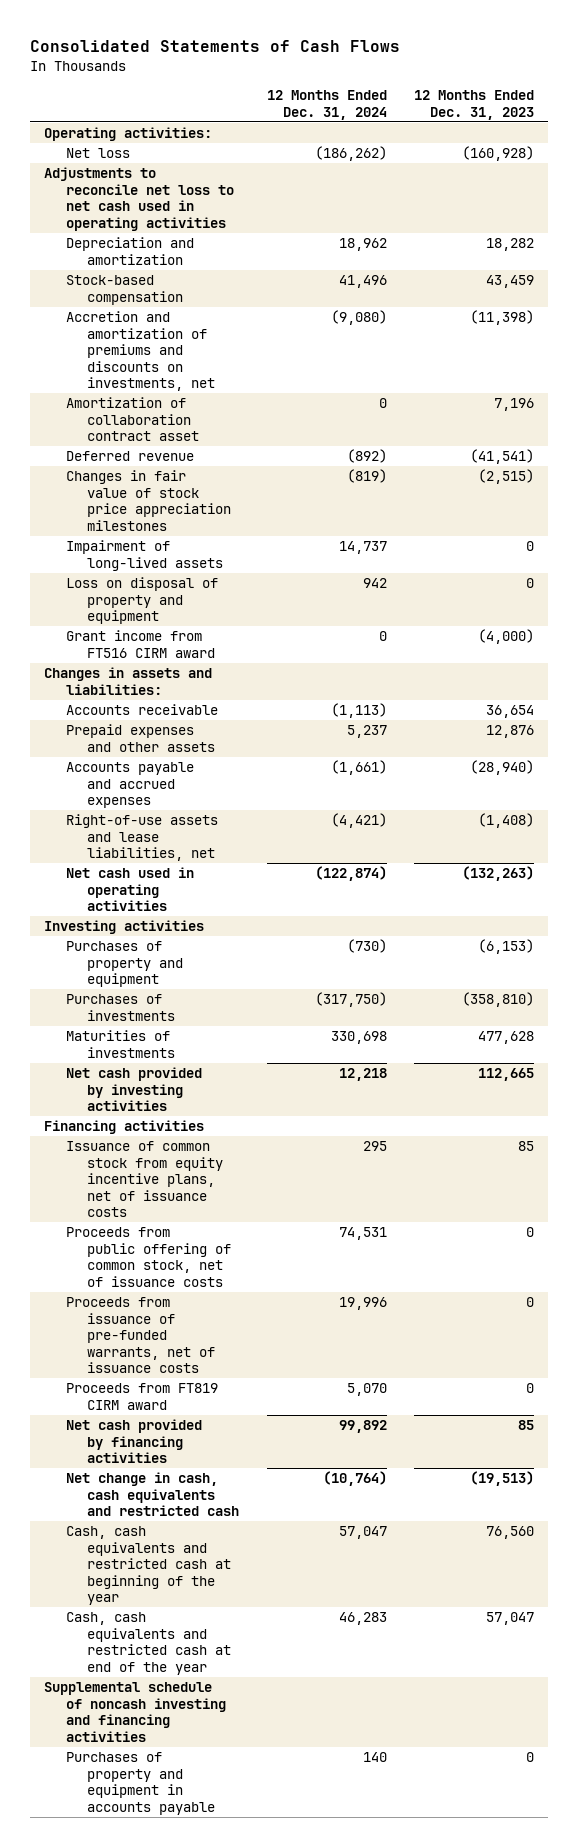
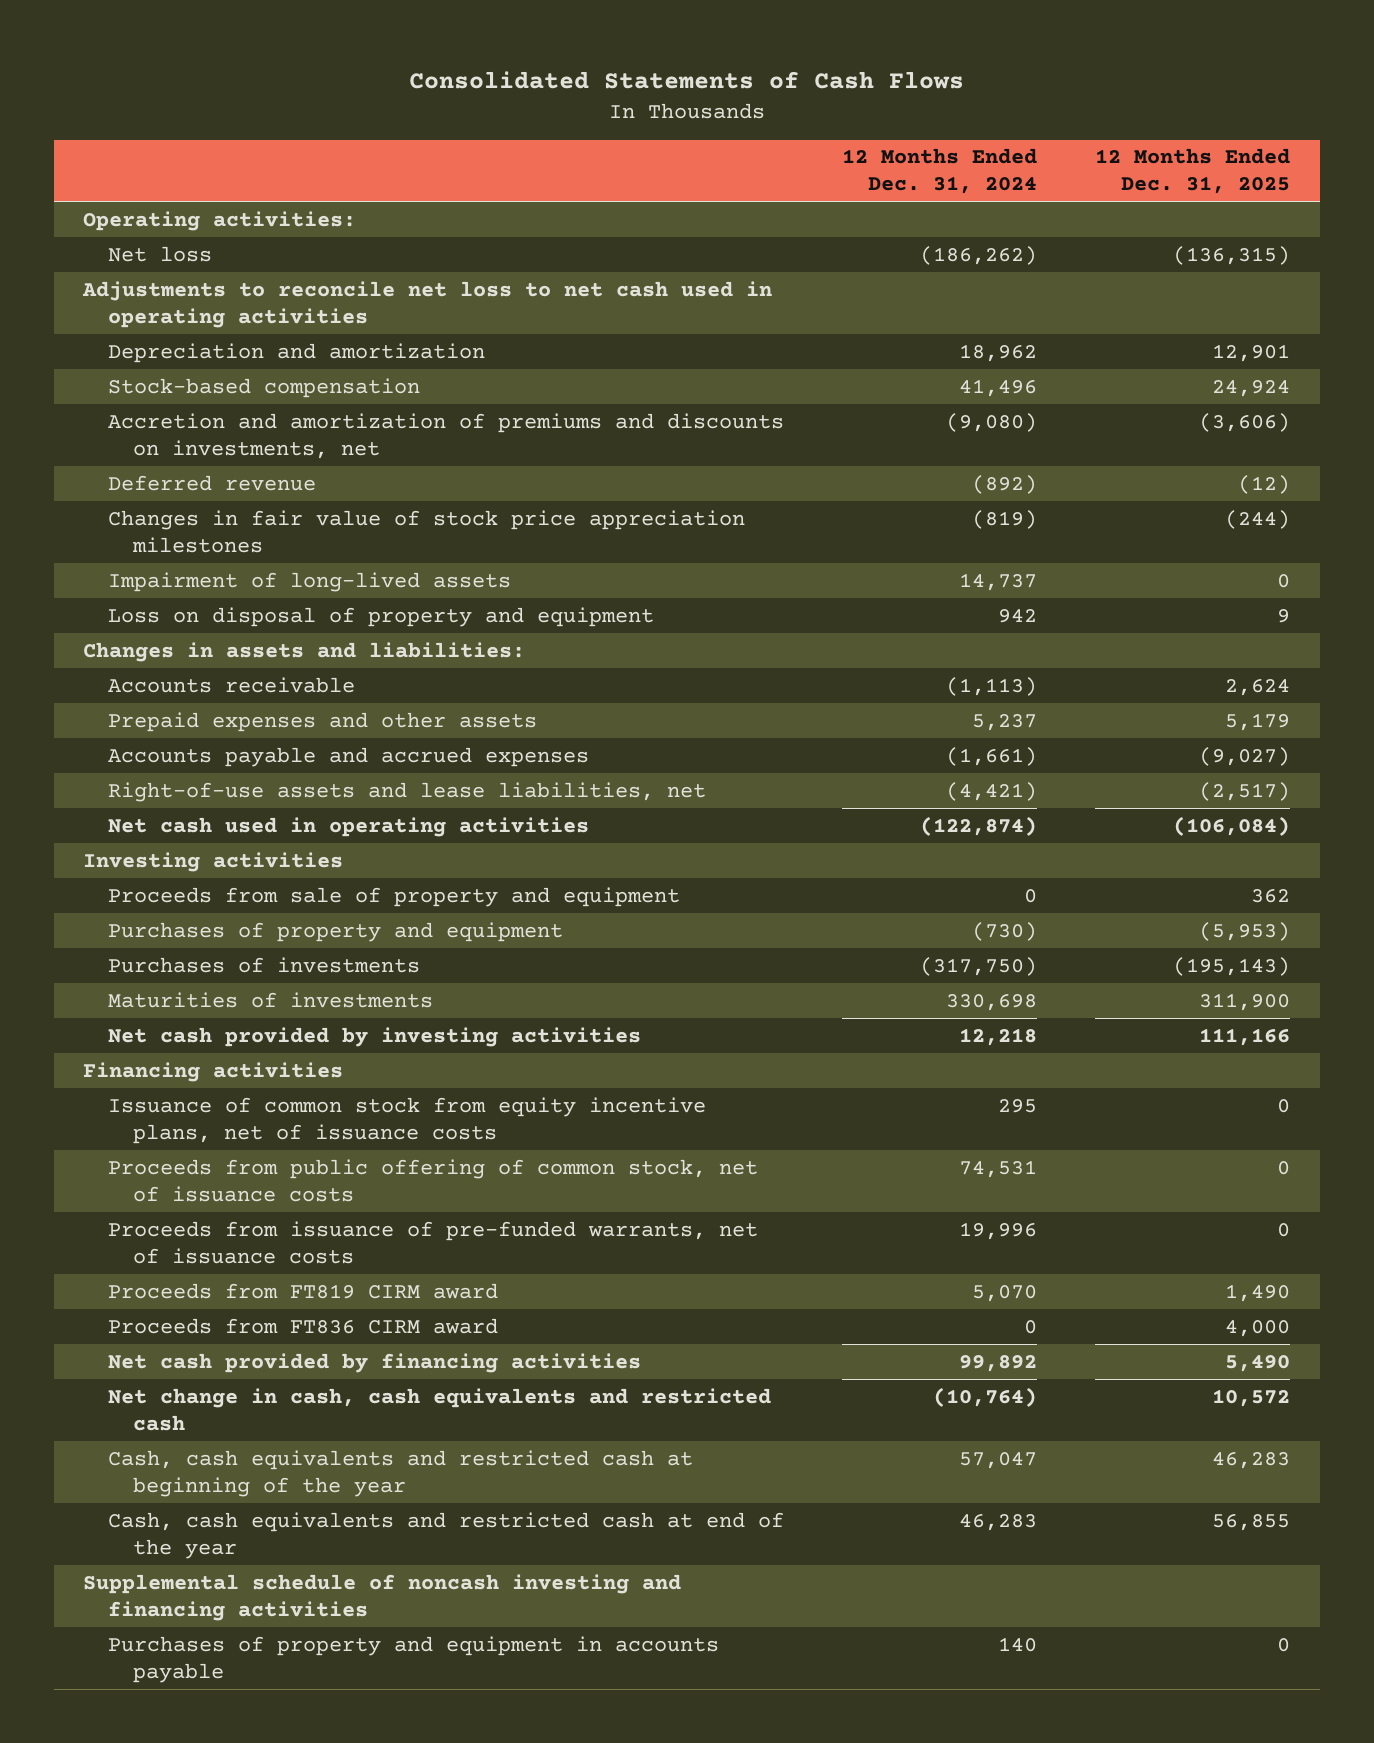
[413,90,534,120] 12 Months Ended Dec. 31, 2023 -> none
none -> [1095,148,1291,195] 12 Months Ended Dec. 31, 2025
[65,397,200,442] Amortization of collaboration contract asset -> none
[65,630,216,658] Grant income from FT516 CIRM award -> none
none -> [107,886,680,907] Proceeds from sale of property and equipment
none -> [107,1317,498,1334] Proceeds from FT836 CIRM award

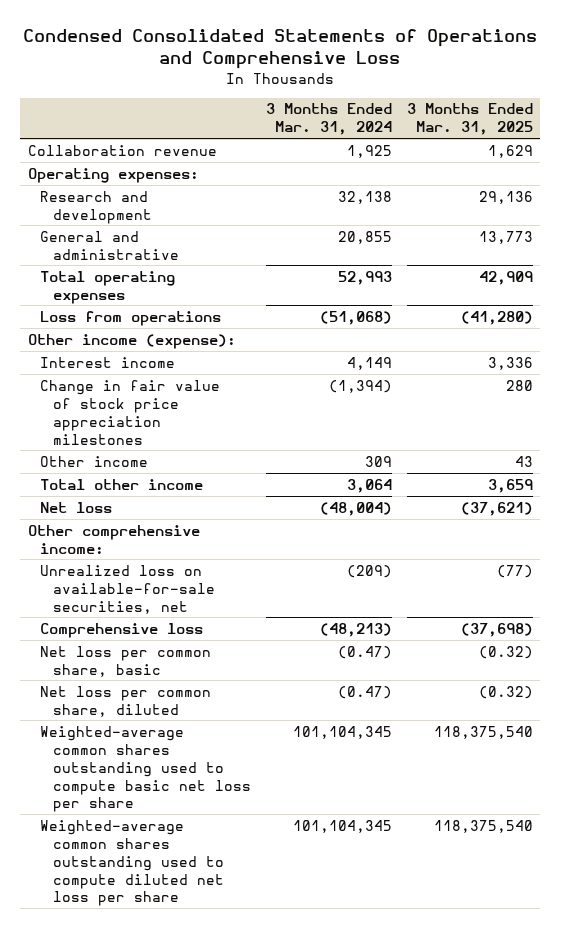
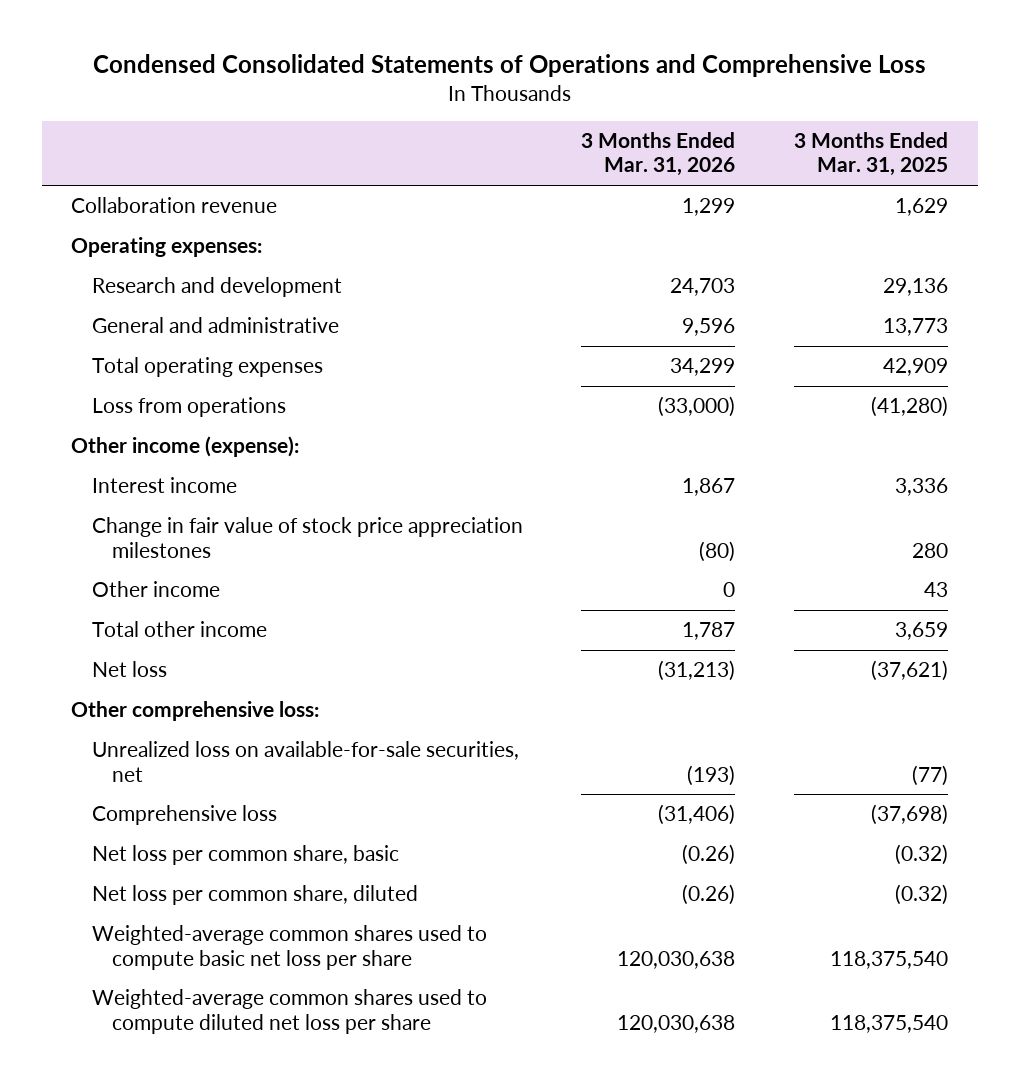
[265,103,392,136] 3 Months Ended Mar. 31, 2024 -> none
none -> [581,132,736,177] 3 Months Ended Mar. 31, 2026
[27,524,200,554] Other comprehensive income: -> [71,701,320,722] Other comprehensive loss:
[40,725,251,813] Weighted-average common shares outstanding used to compute basic net loss per share -> [91,925,487,970] Weighted-average common shares used to compute basic net loss per share
[40,819,224,907] Weighted-average common shares outstanding used to compute diluted net loss per share -> [91,989,487,1034] Weighted-average common shares used to compute diluted net loss per share

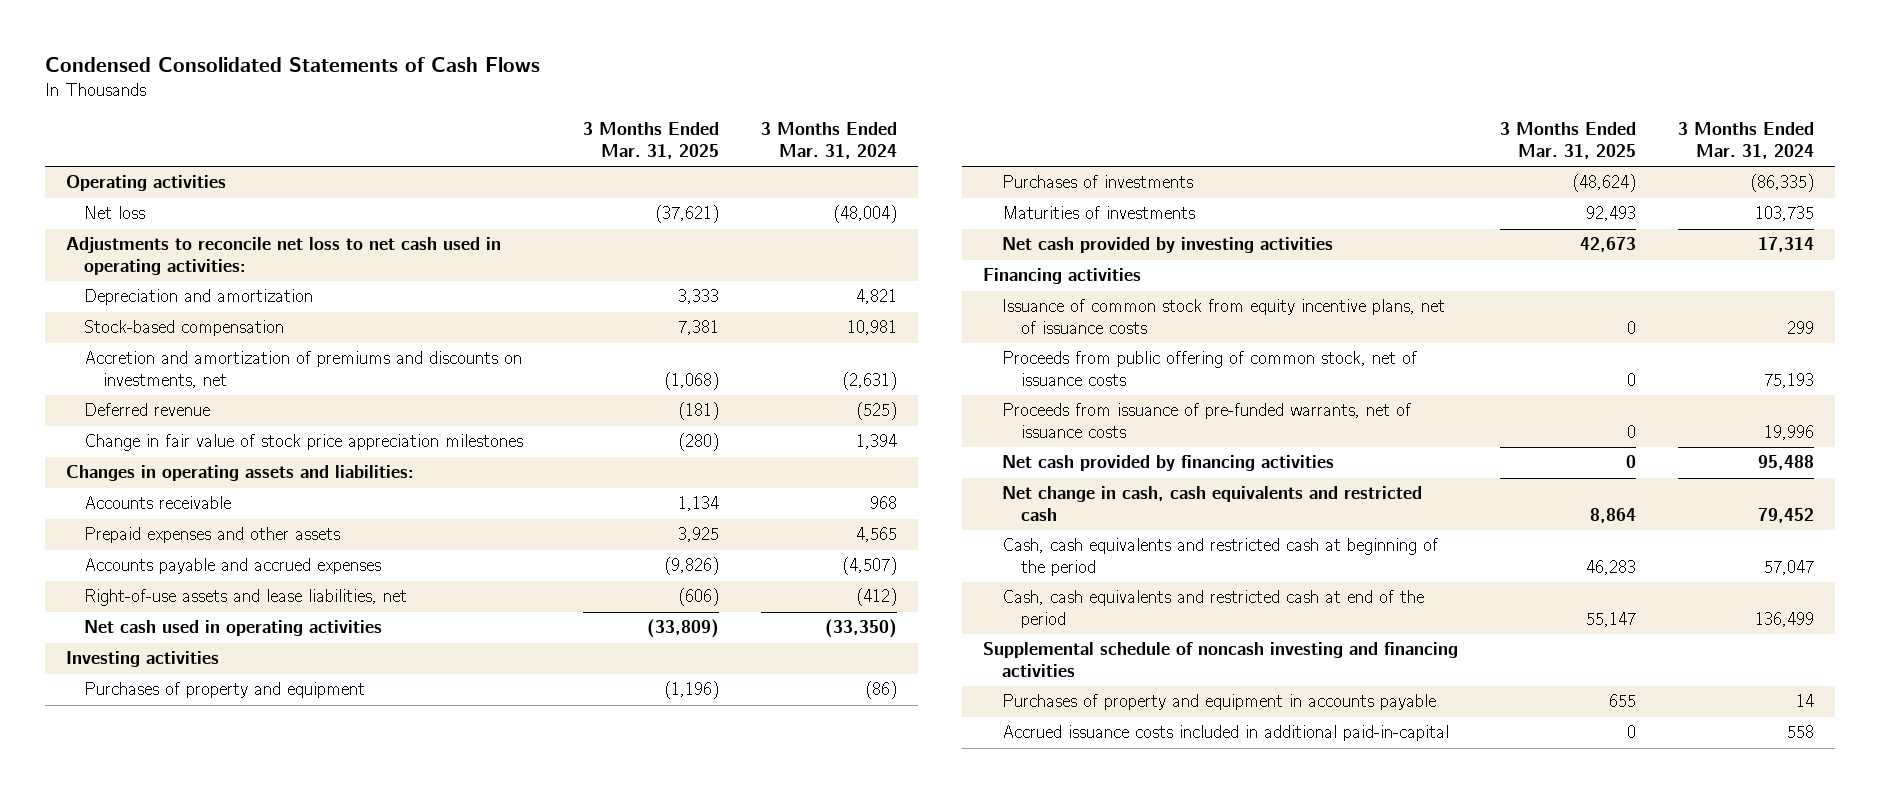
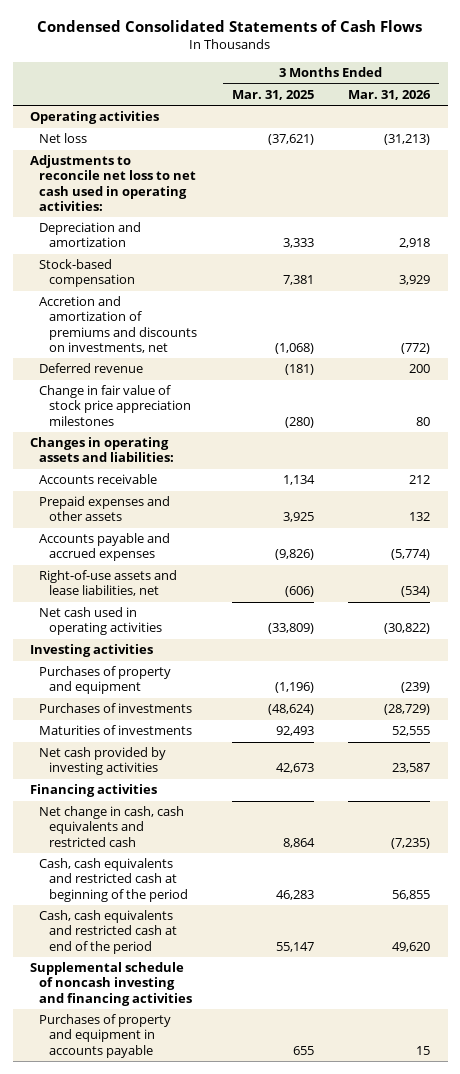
[760,121,897,159] 3 Months Ended Mar. 31, 2024 -> none
none -> [348,90,432,101] Mar. 31, 2026
[1001,299,1445,335] Issuance of common stock from equity incentive plans, net of issuance costs -> none
[1001,351,1417,387] Proceeds from public offering of common stock, net of issuance costs -> none
[1001,403,1411,439] Proceeds from issuance of pre-funded warrants, net of issuance costs -> none
[1001,455,1334,472] Net cash provided by financing activities -> none
[1001,725,1449,742] Accrued issuance costs included in additional paid-in-capital -> none

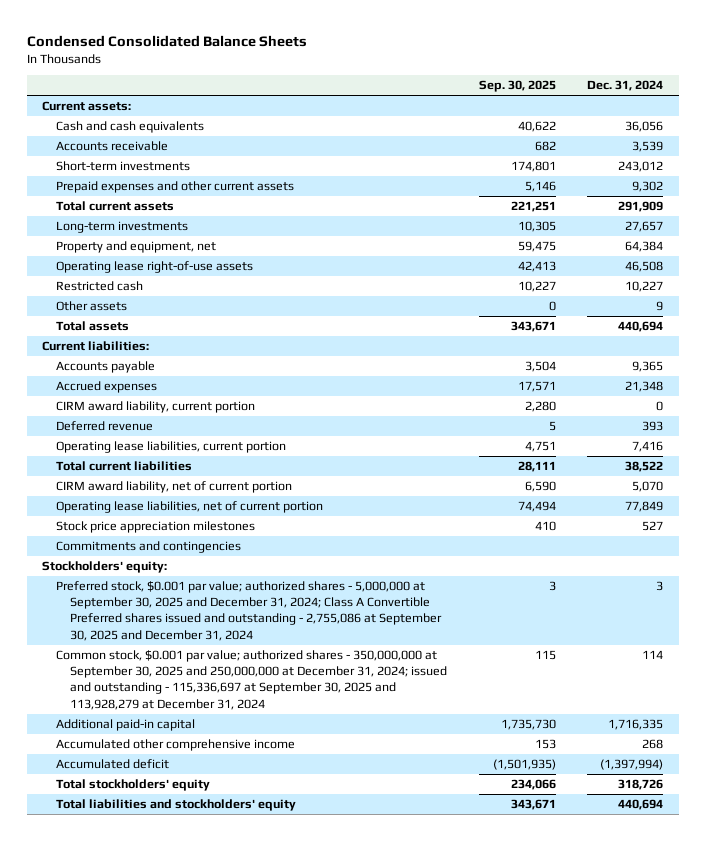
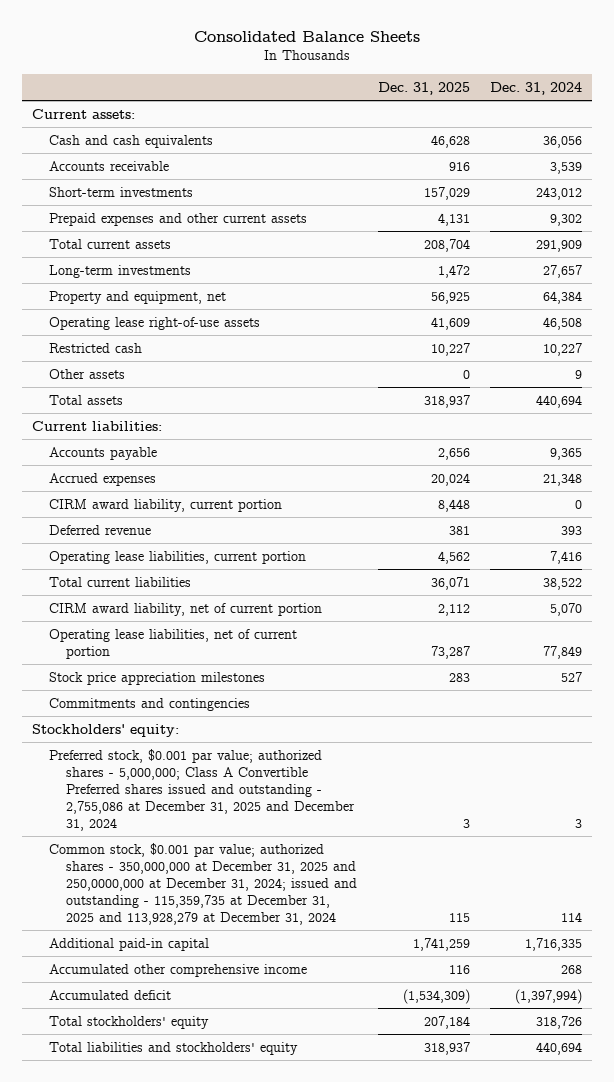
[26,34,307,47] Condensed Consolidated Balance Sheets -> [193,31,420,43] Consolidated Balance Sheets
[478,80,556,93] Sep. 30, 2025 -> none
none -> [377,81,470,95] Dec. 31, 2025
[56,581,442,641] Preferred stock, $0.001 par value; authorized shares - 5,000,000 at September 30, 2025 and December 31, 2024; Class A Convertible Preferred shares issued and outstanding - 2,755,086 at September 30, 2025 and December 31, 2024 -> [49,748,356,831] Preferred stock, $0.001 par value; authorized shares - 5,000,000; Class A Convertible Preferred shares issued and outstanding - 2,755,086 at December 31, 2025 and December 31, 2024
[56,650,447,710] Common stock, $0.001 par value; authorized shares - 350,000,000 at September 30, 2025 and 250,000,000 at December 31, 2024; issued and outstanding - 115,336,697 at September 30, 2025 and 113,928,279 at December 31, 2024 -> [49,842,358,925] Common stock, $0.001 par value; authorized shares - 350,000,000 at December 31, 2025 and 250,0000,000 at December 31, 2024; issued and outstanding - 115,359,735 at December 31, 2025 and 113,928,279 at December 31, 2024

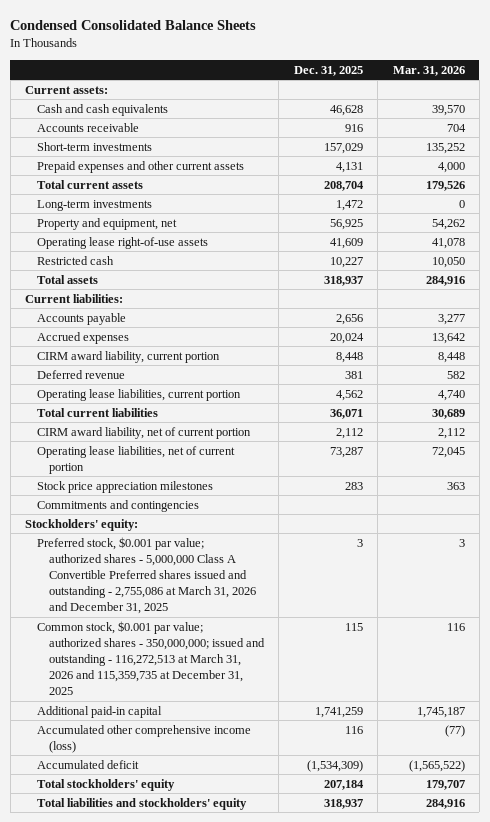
[193,31,420,43] Consolidated Balance Sheets -> [10,20,257,31] Condensed Consolidated Balance Sheets
[490,81,583,95] Dec. 31, 2024 -> none
none -> [392,65,465,76] Mar. 31, 2026
[49,368,126,379] Other assets -> none
[49,748,356,831] Preferred stock, $0.001 par value; authorized shares - 5,000,000; Class A Convertible Preferred shares issued and outstanding - 2,755,086 at December 31, 2025 and December 31, 2024 -> [37,536,256,615] Preferred stock, $0.001 par value; authorized shares - 5,000,000 Class A Convertible Preferred shares issued and outstanding - 2,755,086 at March 31, 2026 and December 31, 2025
[49,842,358,925] Common stock, $0.001 par value; authorized shares - 350,000,000 at December 31, 2025 and 250,0000,000 at December 31, 2024; issued and outstanding - 115,359,735 at December 31, 2025 and 113,928,279 at December 31, 2024 -> [37,620,265,696] Common stock, $0.001 par value; authorized shares - 350,000,000; issued and outstanding - 116,272,513 at March 31, 2026 and 115,359,735 at December 31, 2025
[49,963,308,977] Accumulated other comprehensive income -> [37,724,252,753] Accumulated other comprehensive income (loss)

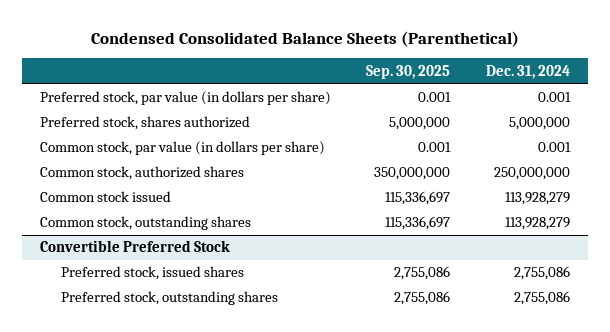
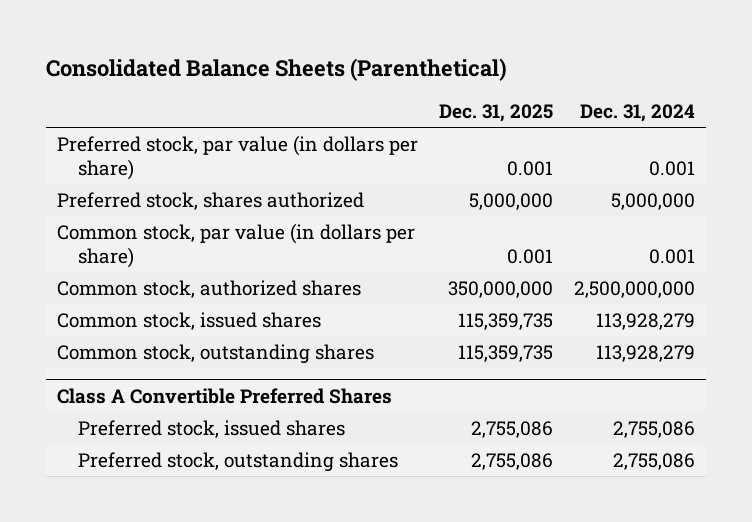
[90,31,519,48] Condensed Consolidated Balance Sheets (Parenthetical) -> [46,57,508,81] Consolidated Balance Sheets (Parenthetical)
[366,64,451,79] Sep. 30, 2025 -> none
none -> [438,104,553,123] Dec. 31, 2025
[494,167,571,181] 250,000,000 -> [574,281,696,299] 2,500,000,000
[39,191,171,203] Common stock issued -> [56,312,321,331] Common stock, issued shares
[39,240,230,253] Convertible Preferred Stock -> [56,388,392,405] Class A Convertible Preferred Shares

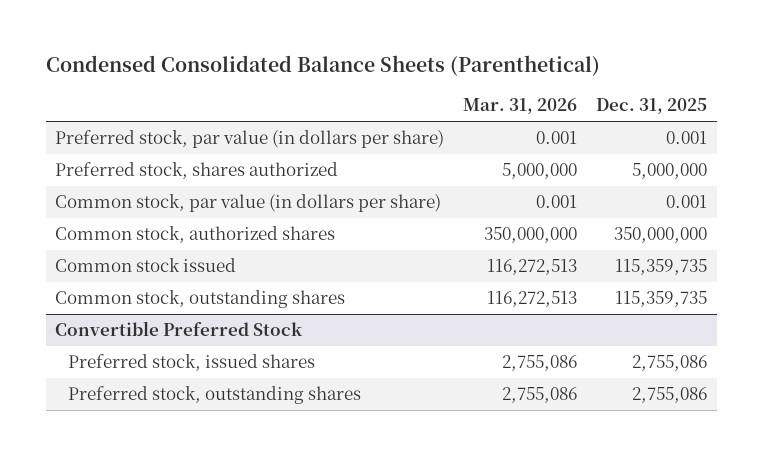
[46,57,508,81] Consolidated Balance Sheets (Parenthetical) -> [45,55,600,77] Condensed Consolidated Balance Sheets (Parenthetical)
[580,104,696,123] Dec. 31, 2024 -> none
none -> [463,98,578,115] Mar. 31, 2026
[56,312,321,331] Common stock, issued shares -> [55,258,237,273] Common stock issued
[56,388,392,405] Class A Convertible Preferred Shares -> [55,321,303,337] Convertible Preferred Stock

